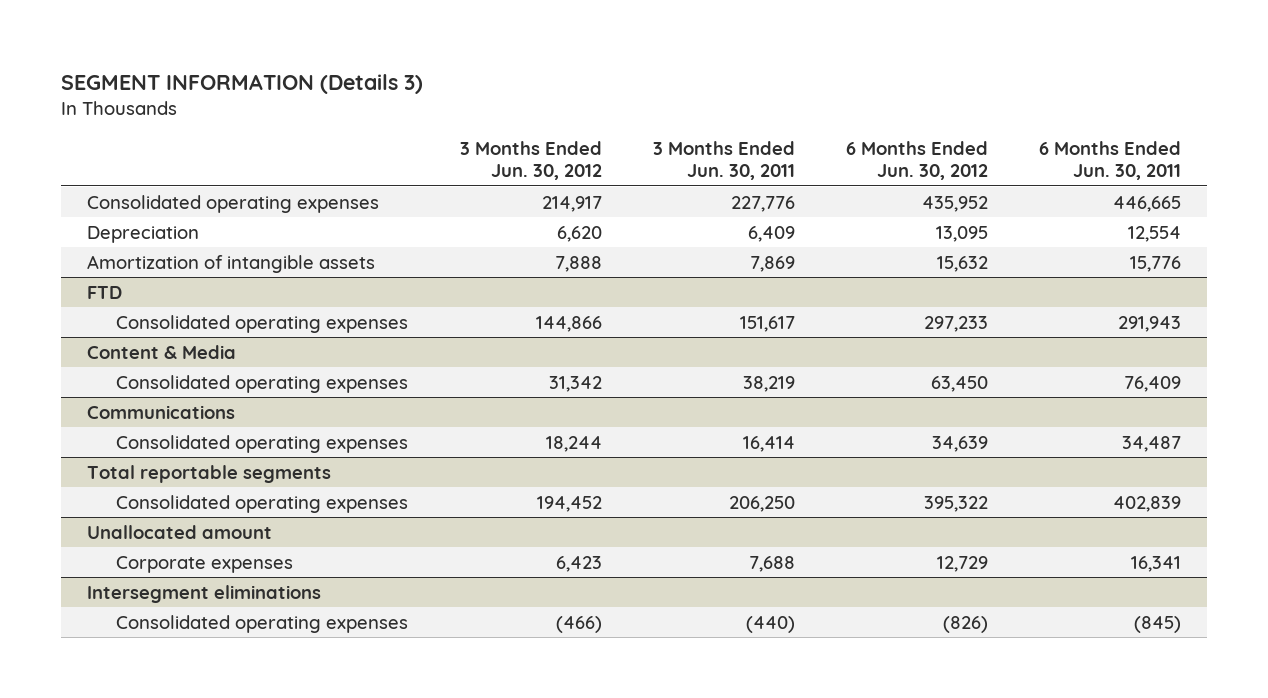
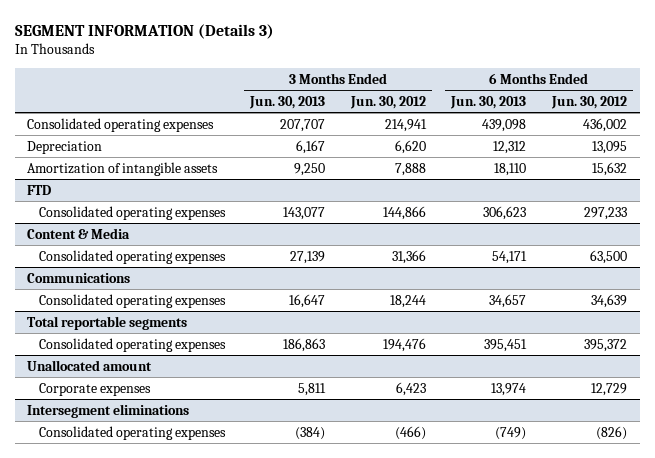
[652,141,795,181] 3 Months Ended Jun. 30, 2011 -> none
[1039,141,1182,181] 6 Months Ended Jun. 30, 2011 -> none
none -> [249,95,326,109] Jun. 30, 2013
none -> [450,95,527,109] Jun. 30, 2013
[541,195,602,212] 214,917 -> [384,118,427,132] 214,941
[922,195,989,212] 435,952 -> [583,117,628,132] 436,002
[548,375,602,392] 31,342 -> [391,249,426,264] 31,366
[931,375,989,392] 63,450 -> [590,249,628,264] 63,500
[536,495,602,512] 194,452 -> [382,337,426,352] 194,476
[924,495,989,512] 395,322 -> [584,338,628,352] 395,372

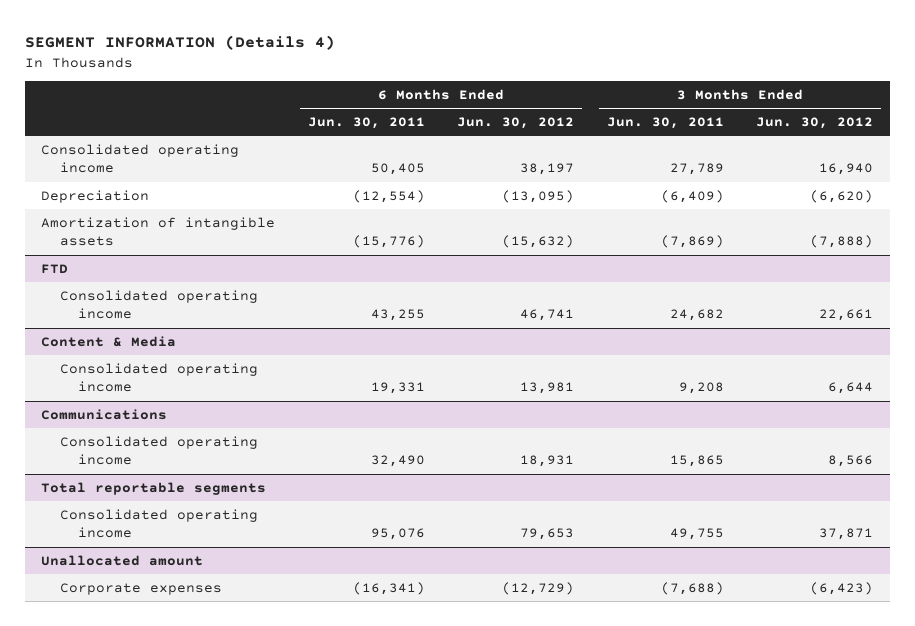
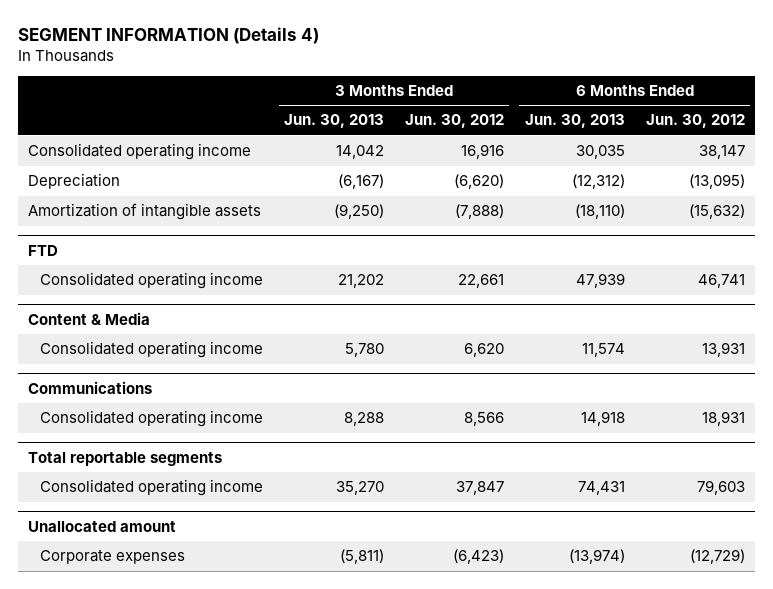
[307,117,425,130] Jun. 30, 2011 -> none
[606,117,724,130] Jun. 30, 2011 -> none
none -> [283,114,384,129] Jun. 30, 2013
none -> [524,114,625,129] Jun. 30, 2013
[520,163,575,176] 38,197 -> [698,145,745,160] 38,147
[819,163,874,176] 16,940 -> [460,144,504,160] 16,916
[520,382,575,395] 13,981 -> [701,342,745,358] 13,931
[828,382,874,395] 6,644 -> [463,343,504,358] 6,620
[520,528,575,541] 79,653 -> [696,480,745,496] 79,603
[819,528,874,541] 37,871 -> [455,481,504,496] 37,847

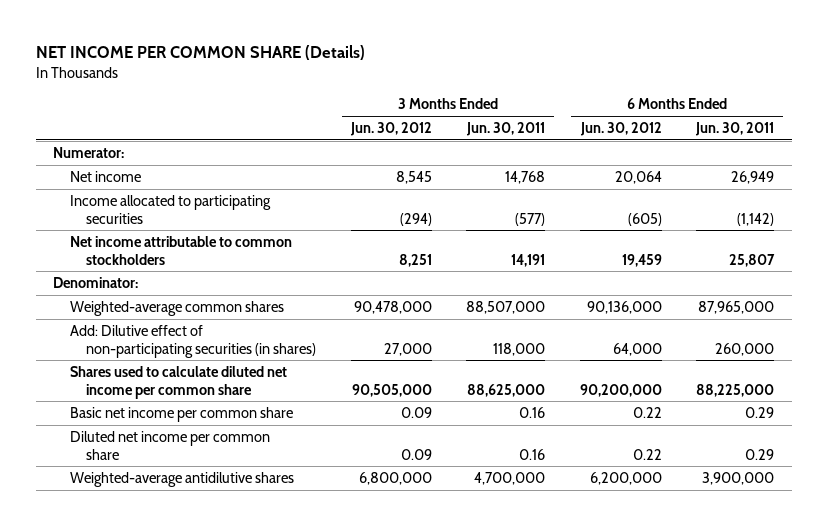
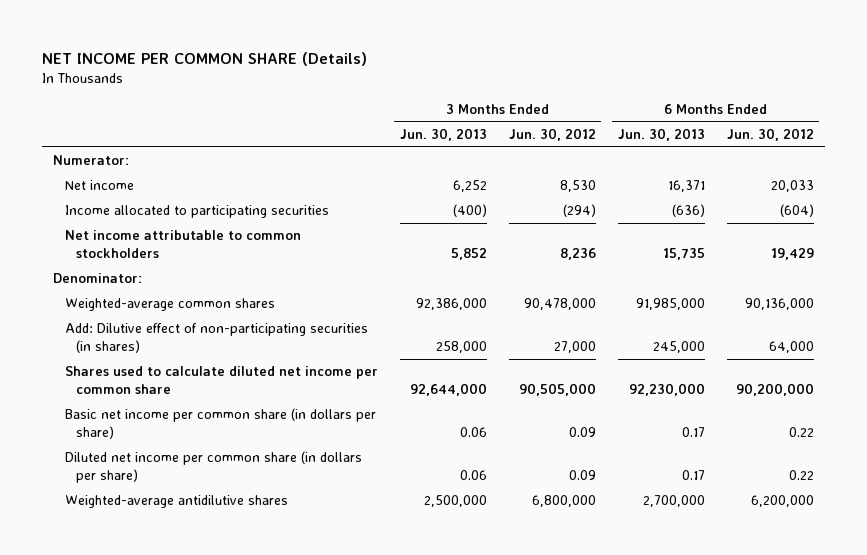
[466,121,546,136] Jun. 30, 2011 -> none
[695,121,775,136] Jun. 30, 2011 -> none
none -> [399,127,487,141] Jun. 30, 2013
none -> [617,127,705,141] Jun. 30, 2013
[395,170,432,184] 8,545 -> [559,180,596,193] 8,530
[614,170,662,184] 20,064 -> [770,180,814,193] 20,033
[627,212,662,226] (605) -> [779,204,814,218] (604)
[398,253,432,267] 8,251 -> [559,248,596,261] 8,236
[621,253,662,267] 19,459 -> [770,248,814,261] 19,429
[69,406,293,422] Basic net income per common share -> [64,408,376,440] Basic net income per common share (in dollars per share)
[69,430,270,460] Diluted net income per common share -> [64,451,362,484] Diluted net income per common share (in dollars per share)

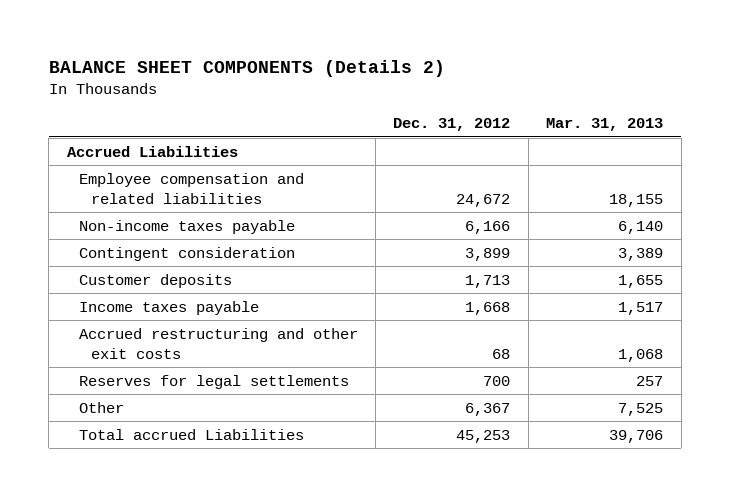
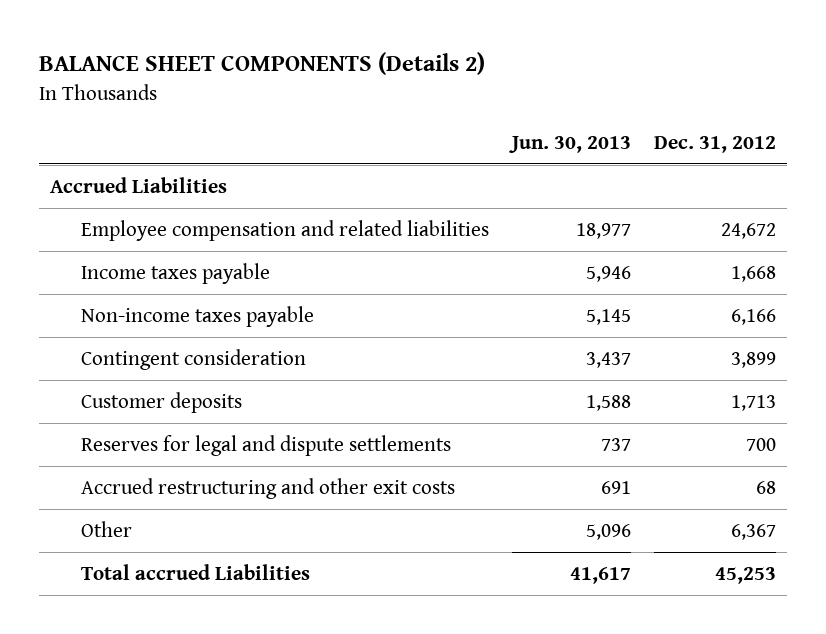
[546,118,664,132] Mar. 31, 2013 -> none
none -> [508,135,631,153] Jun. 30, 2013
[78,300,259,315] Income taxes payable -> [80,263,270,285] Income taxes payable
none -> [80,435,451,457] Reserves for legal and dispute settlements
[78,374,349,389] Reserves for legal settlements -> none

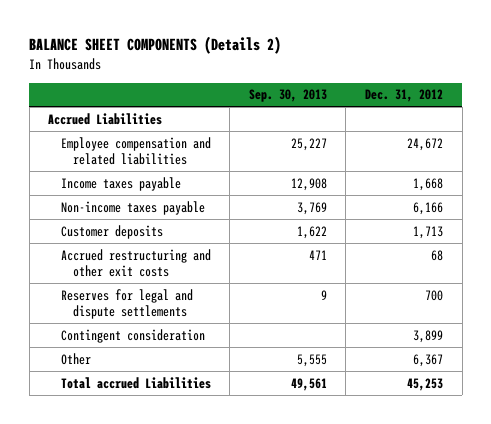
[508,135,631,153] Jun. 30, 2013 -> none
none -> [248,89,327,103] Sep. 30, 2013
[80,435,451,457] Reserves for legal and dispute settlements -> [60,288,193,320] Reserves for legal and dispute settlements
[80,349,306,371] Contingent consideration -> [60,328,205,343] Contingent consideration

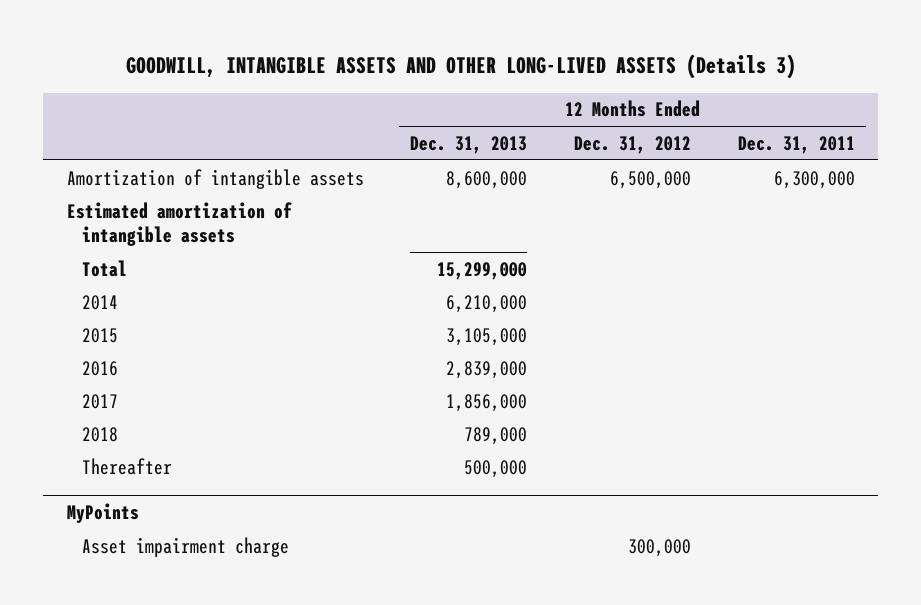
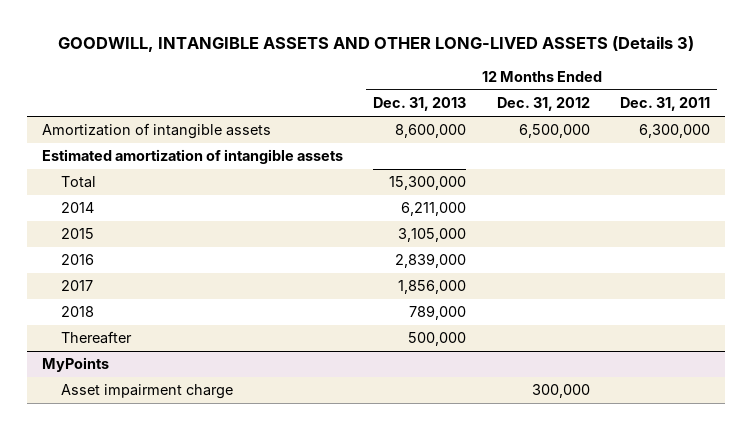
[437,261,528,280] 15,299,000 -> [389,176,467,191] 15,300,000
[446,294,528,313] 6,210,000 -> [401,202,467,217] 6,211,000

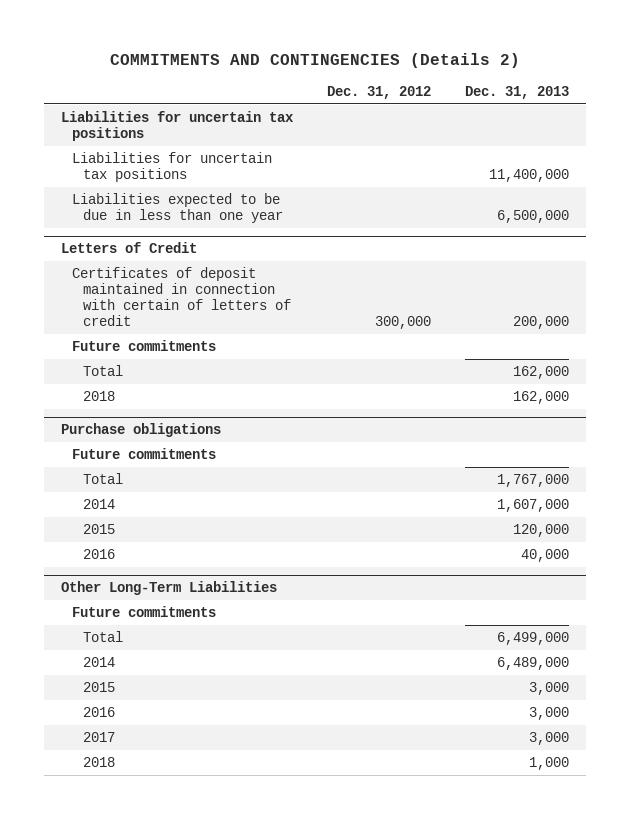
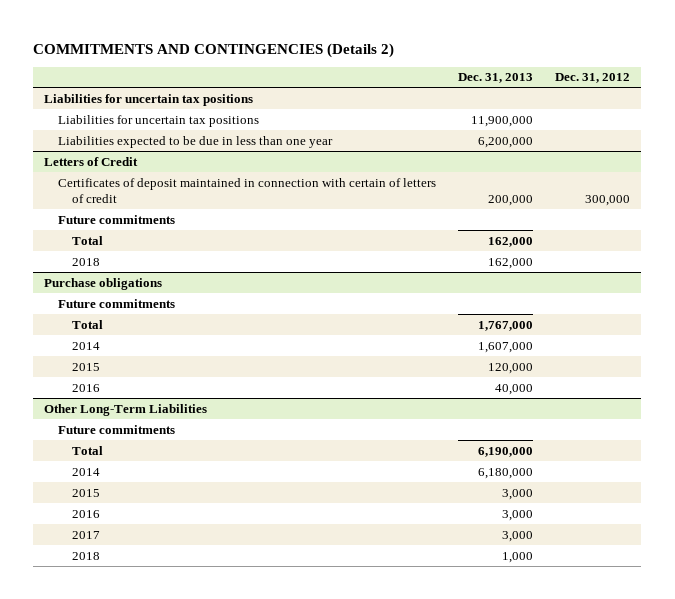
[488,168,569,182] 11,400,000 -> [471,115,534,127] 11,900,000
[496,209,569,223] 6,500,000 -> [478,136,534,148] 6,200,000
[496,631,569,645] 6,499,000 -> [478,446,534,457] 6,190,000
[496,656,569,670] 6,489,000 -> [478,467,534,479] 6,180,000

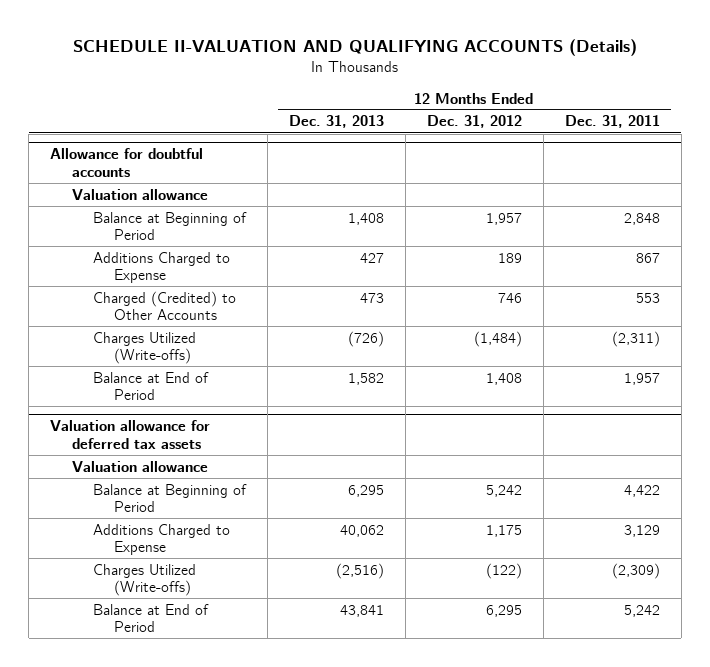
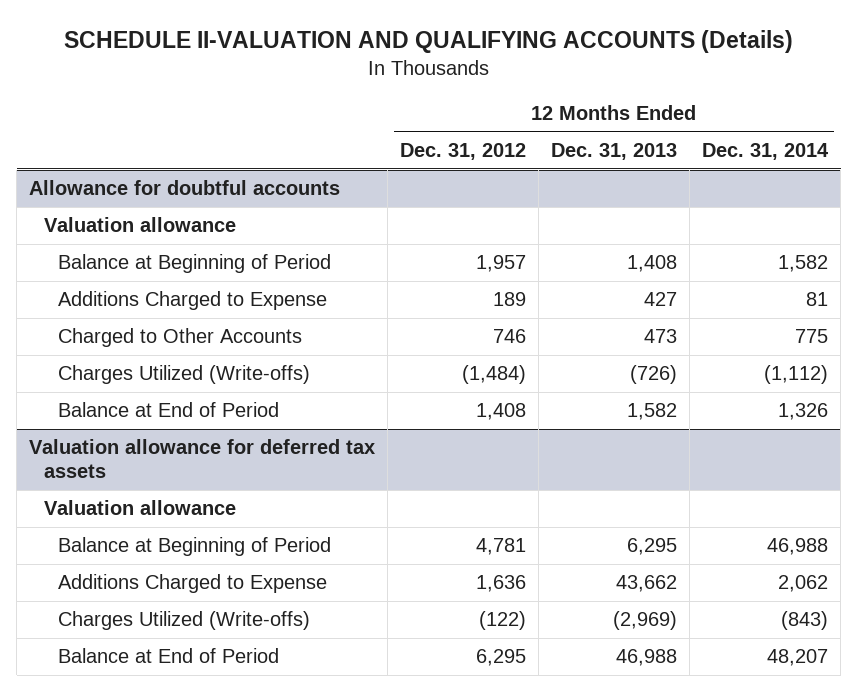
[564,115,660,129] Dec. 31, 2011 -> none
none -> [702,143,830,161] Dec. 31, 2014
[93,290,237,320] Charged (Credited) to Other Accounts -> [58,328,303,348] Charged to Other Accounts
[485,484,522,497] 5,242 -> [476,538,527,556] 4,781
[340,524,385,537] 40,062 -> [616,575,678,593] 43,662
[485,524,522,537] 1,175 -> [476,575,527,593] 1,636
[336,562,385,579] (2,516) -> [613,611,678,631] (2,969)
[340,604,385,617] 43,841 -> [616,649,678,667] 46,988

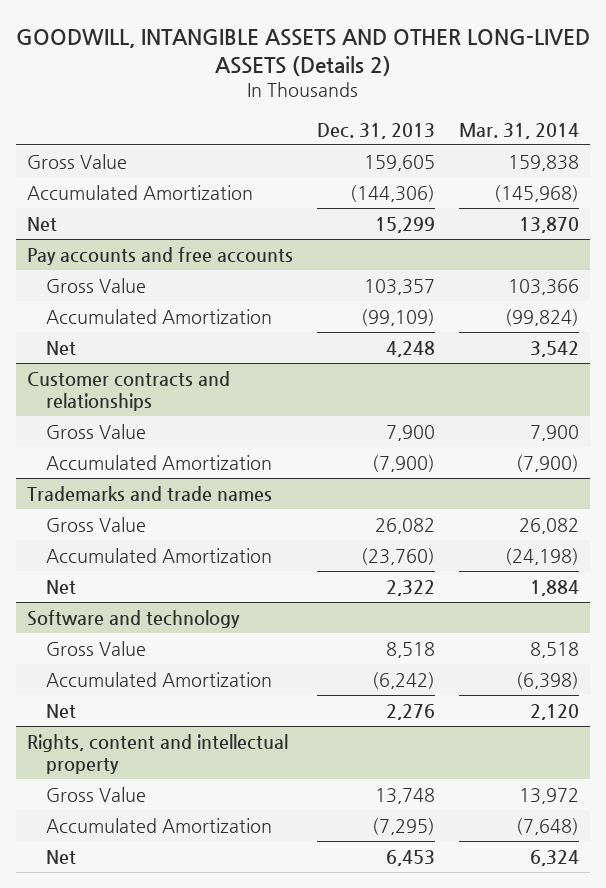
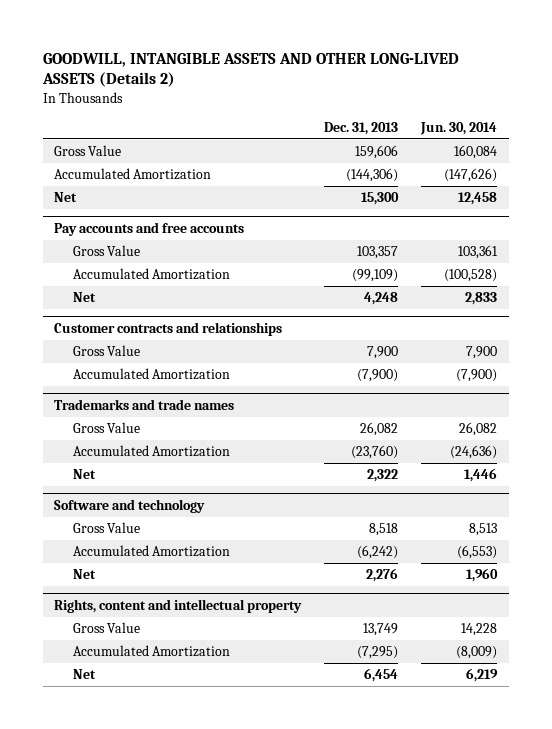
[458,122,579,139] Mar. 31, 2014 -> none
none -> [420,121,498,135] Jun. 30, 2014
[363,154,435,171] 159,605 -> [355,144,399,159] 159,606
[374,216,435,233] 15,299 -> [361,191,400,205] 15,300
[374,787,435,804] 13,748 -> [363,622,399,636] 13,749
[385,849,435,866] 6,453 -> [364,667,399,682] 6,454

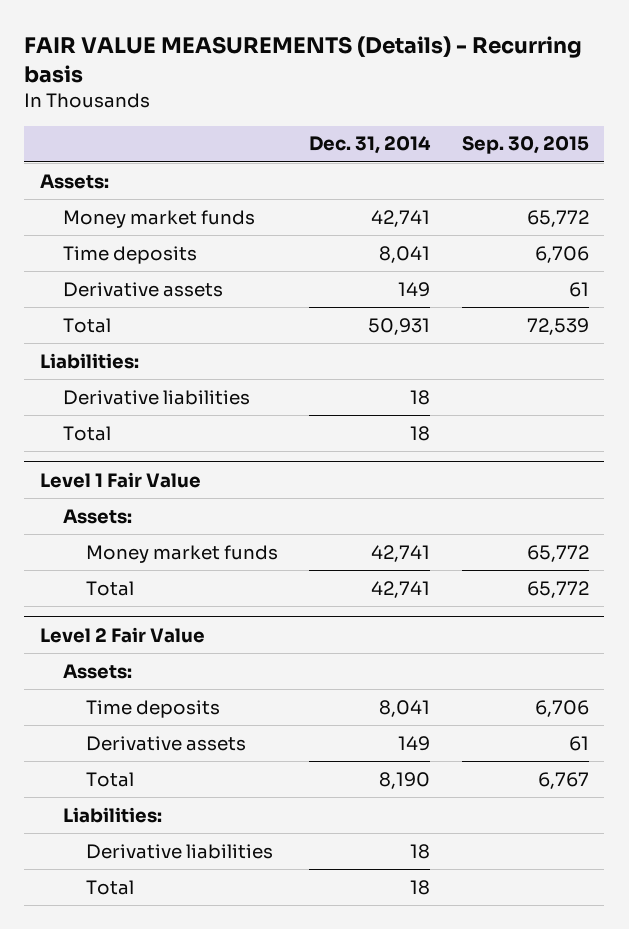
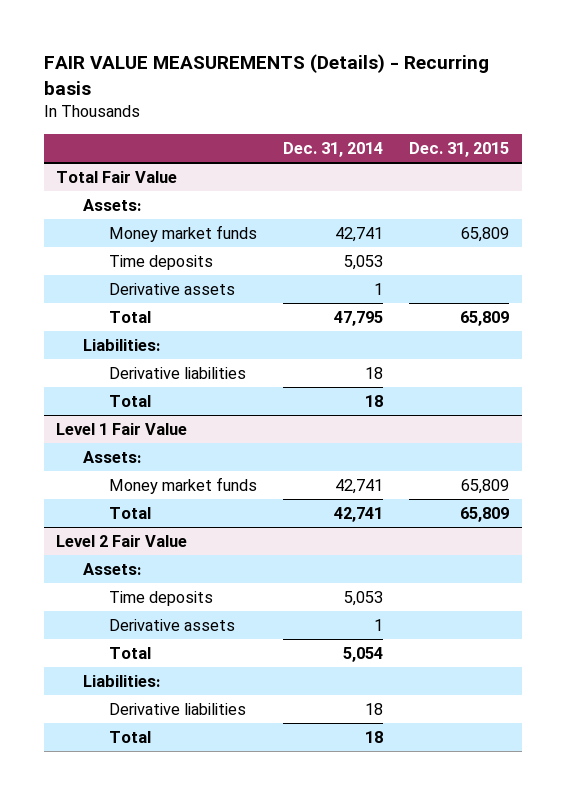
[461,136,589,155] Sep. 30, 2015 -> none
none -> [409,142,510,158] Dec. 31, 2015
none -> [56,171,178,184] Total Fair Value
[379,245,431,263] 8,041 -> [344,255,384,271] 5,053
[398,281,431,297] 149 -> [374,283,384,296] 1
[368,317,431,335] 50,931 -> [334,311,384,327] 47,795
[379,699,431,717] 8,041 -> [344,591,384,607] 5,053
[398,735,431,751] 149 -> [374,619,384,632] 1
[379,771,431,789] 8,190 -> [343,647,384,663] 5,054

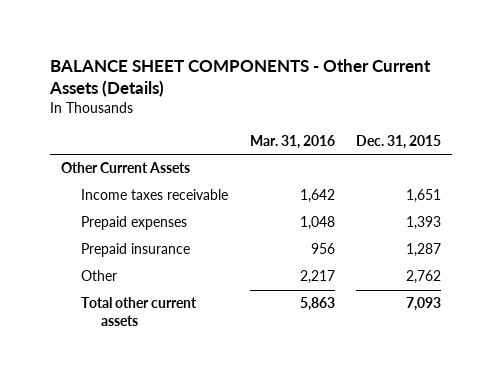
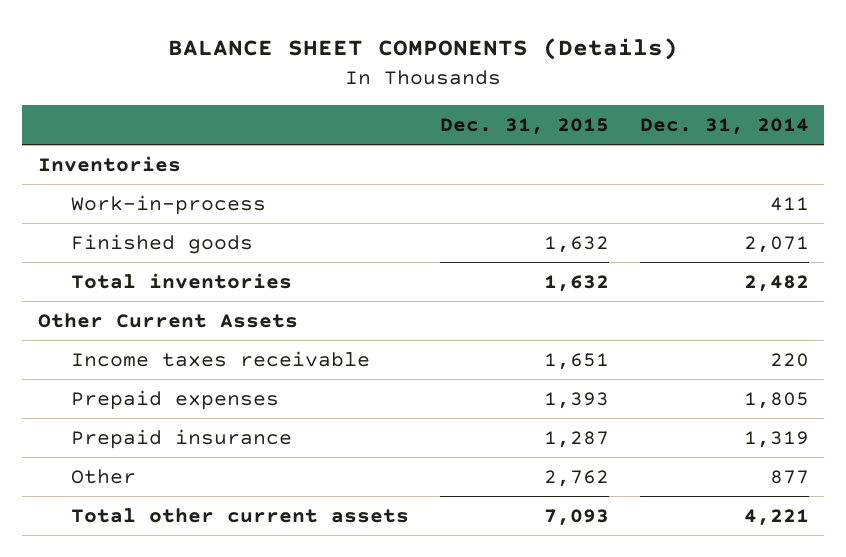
[48,58,431,97] BALANCE SHEET COMPONENTS - Other Current Assets (Details) -> [168,38,679,61] BALANCE SHEET COMPONENTS (Details)
[249,134,335,149] Mar. 31, 2016 -> none
none -> [639,117,809,135] Dec. 31, 2014
none -> [37,155,181,172] Inventories
none -> [70,194,266,215] Work-in-process
none -> [70,233,253,254] Finished goods
none -> [70,272,292,289] Total inventories

